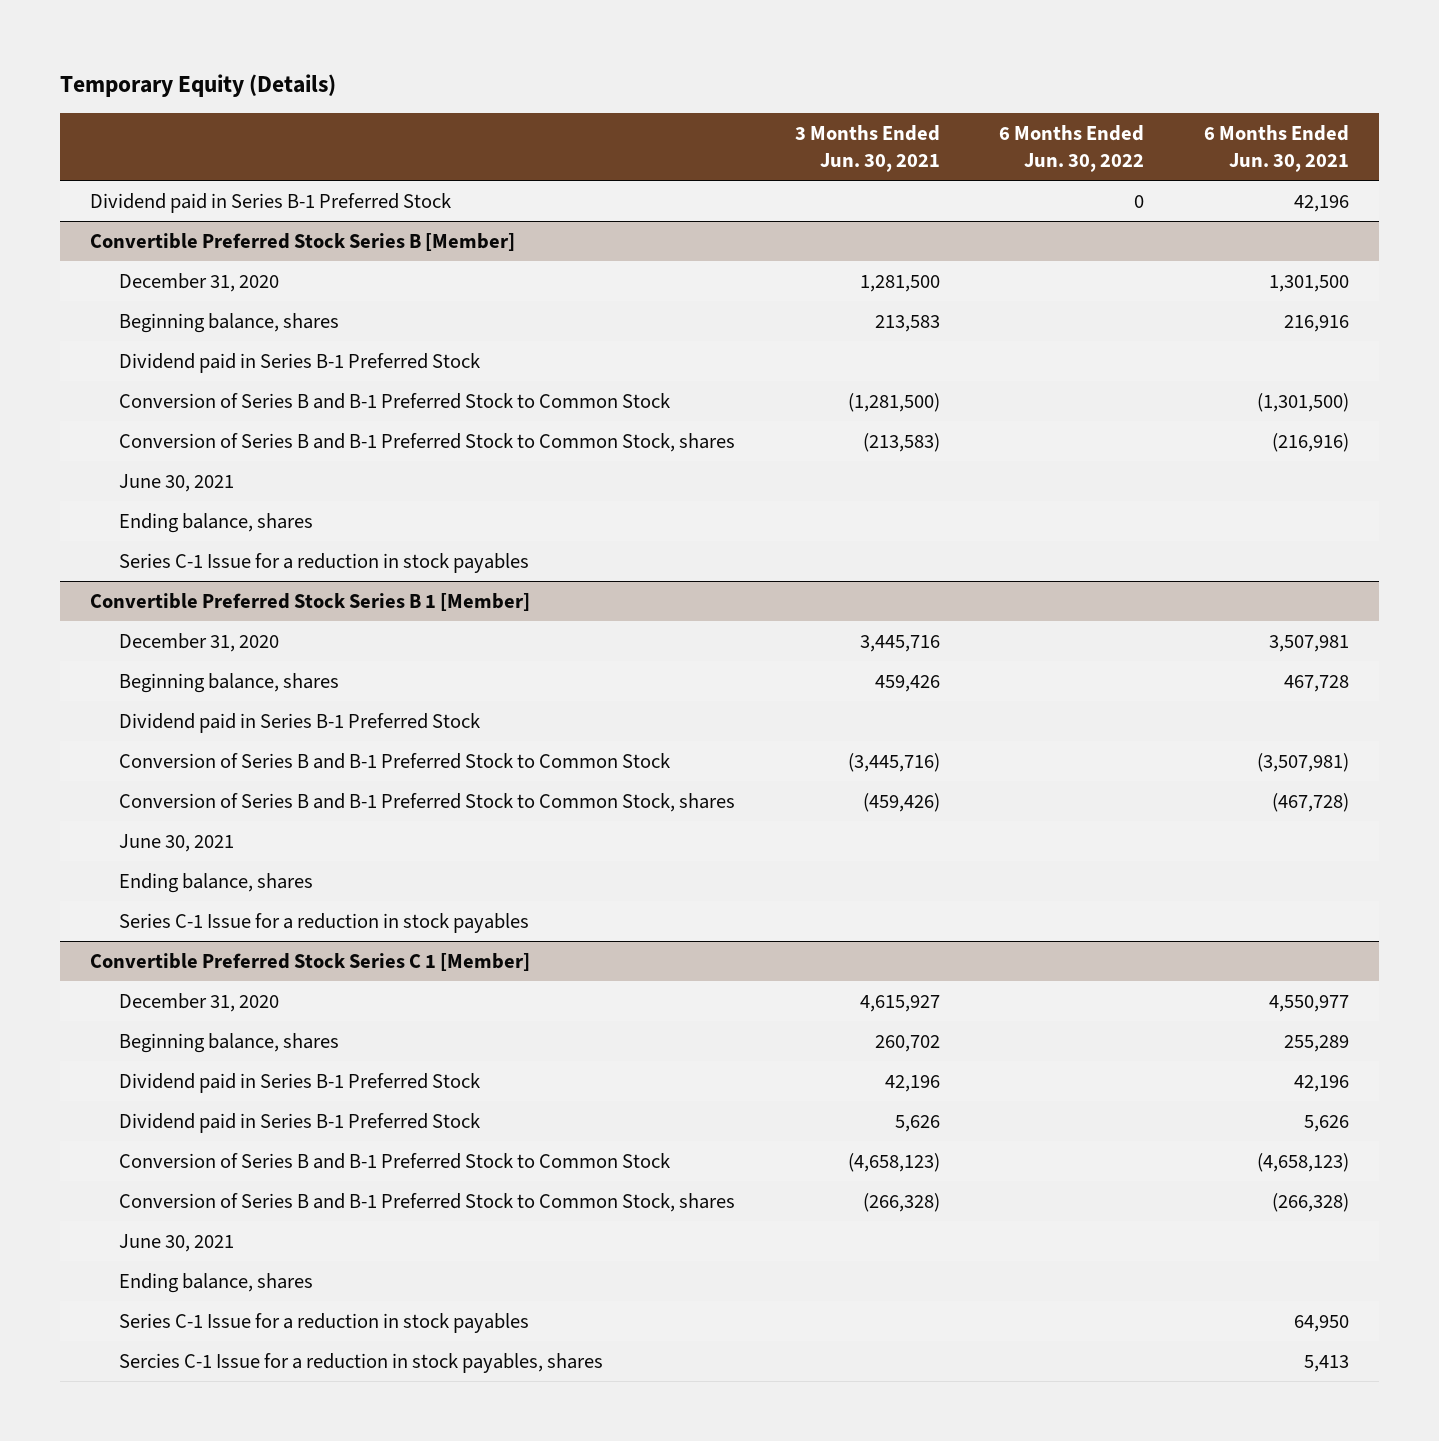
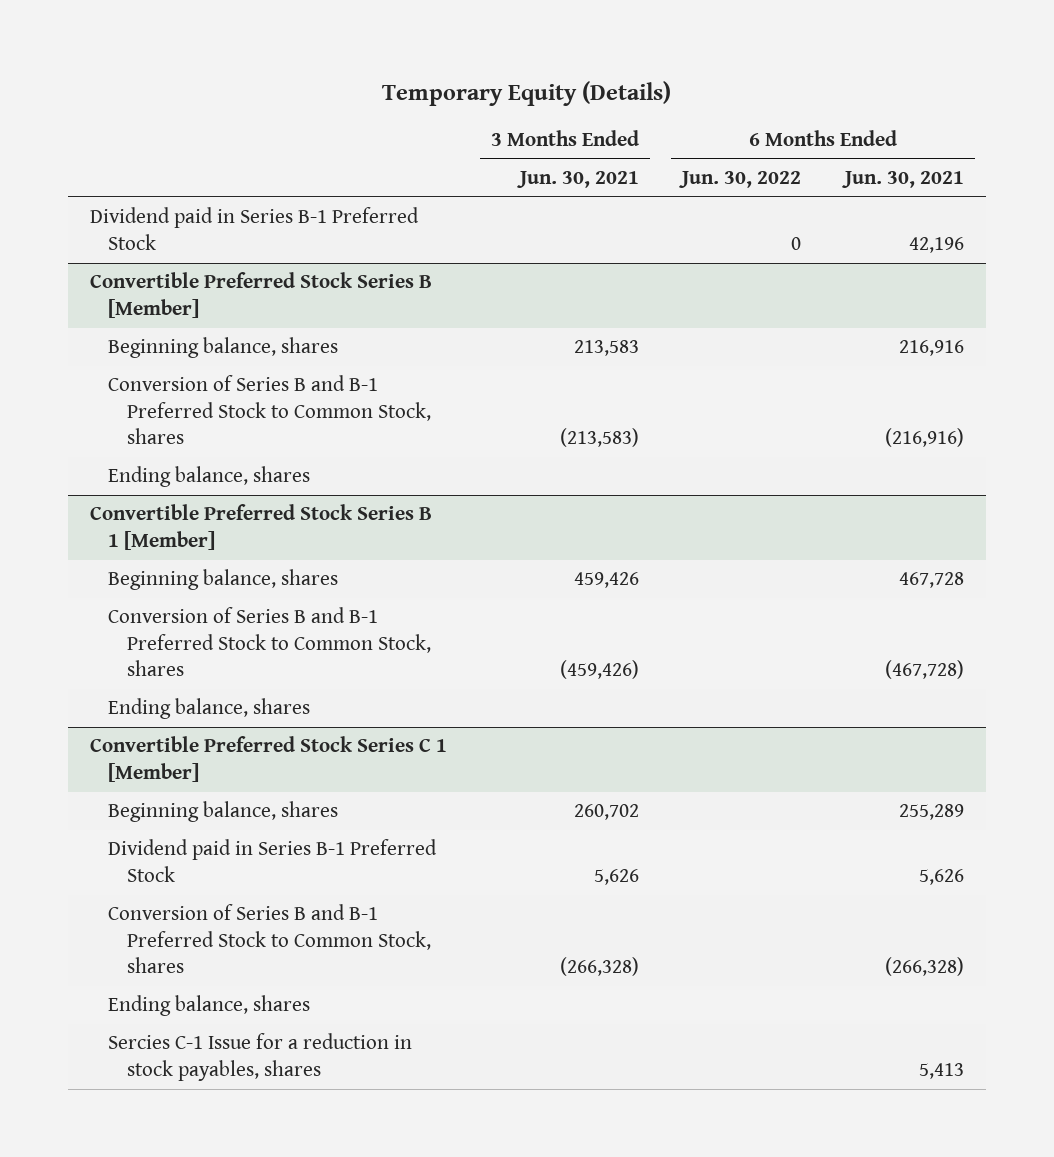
[119,272,280,292] December 31, 2020 -> none
[119,352,481,373] Dividend paid in Series B-1 Preferred Stock -> none
[119,392,671,409] Conversion of Series B and B-1 Preferred Stock to Common Stock -> none
[119,473,235,492] June 30, 2021 -> none
[119,552,530,573] Series C-1 Issue for a reduction in stock payables -> none
[119,632,280,652] December 31, 2020 -> none
[119,712,481,733] Dividend paid in Series B-1 Preferred Stock -> none
[119,752,671,769] Conversion of Series B and B-1 Preferred Stock to Common Stock -> none
[119,833,235,852] June 30, 2021 -> none
[119,912,530,933] Series C-1 Issue for a reduction in stock payables -> none
[119,992,280,1012] December 31, 2020 -> none
[119,1072,481,1093] Dividend paid in Series B-1 Preferred Stock -> none
[119,1152,671,1169] Conversion of Series B and B-1 Preferred Stock to Common Stock -> none
[119,1233,235,1252] June 30, 2021 -> none
[119,1312,530,1333] Series C-1 Issue for a reduction in stock payables -> none

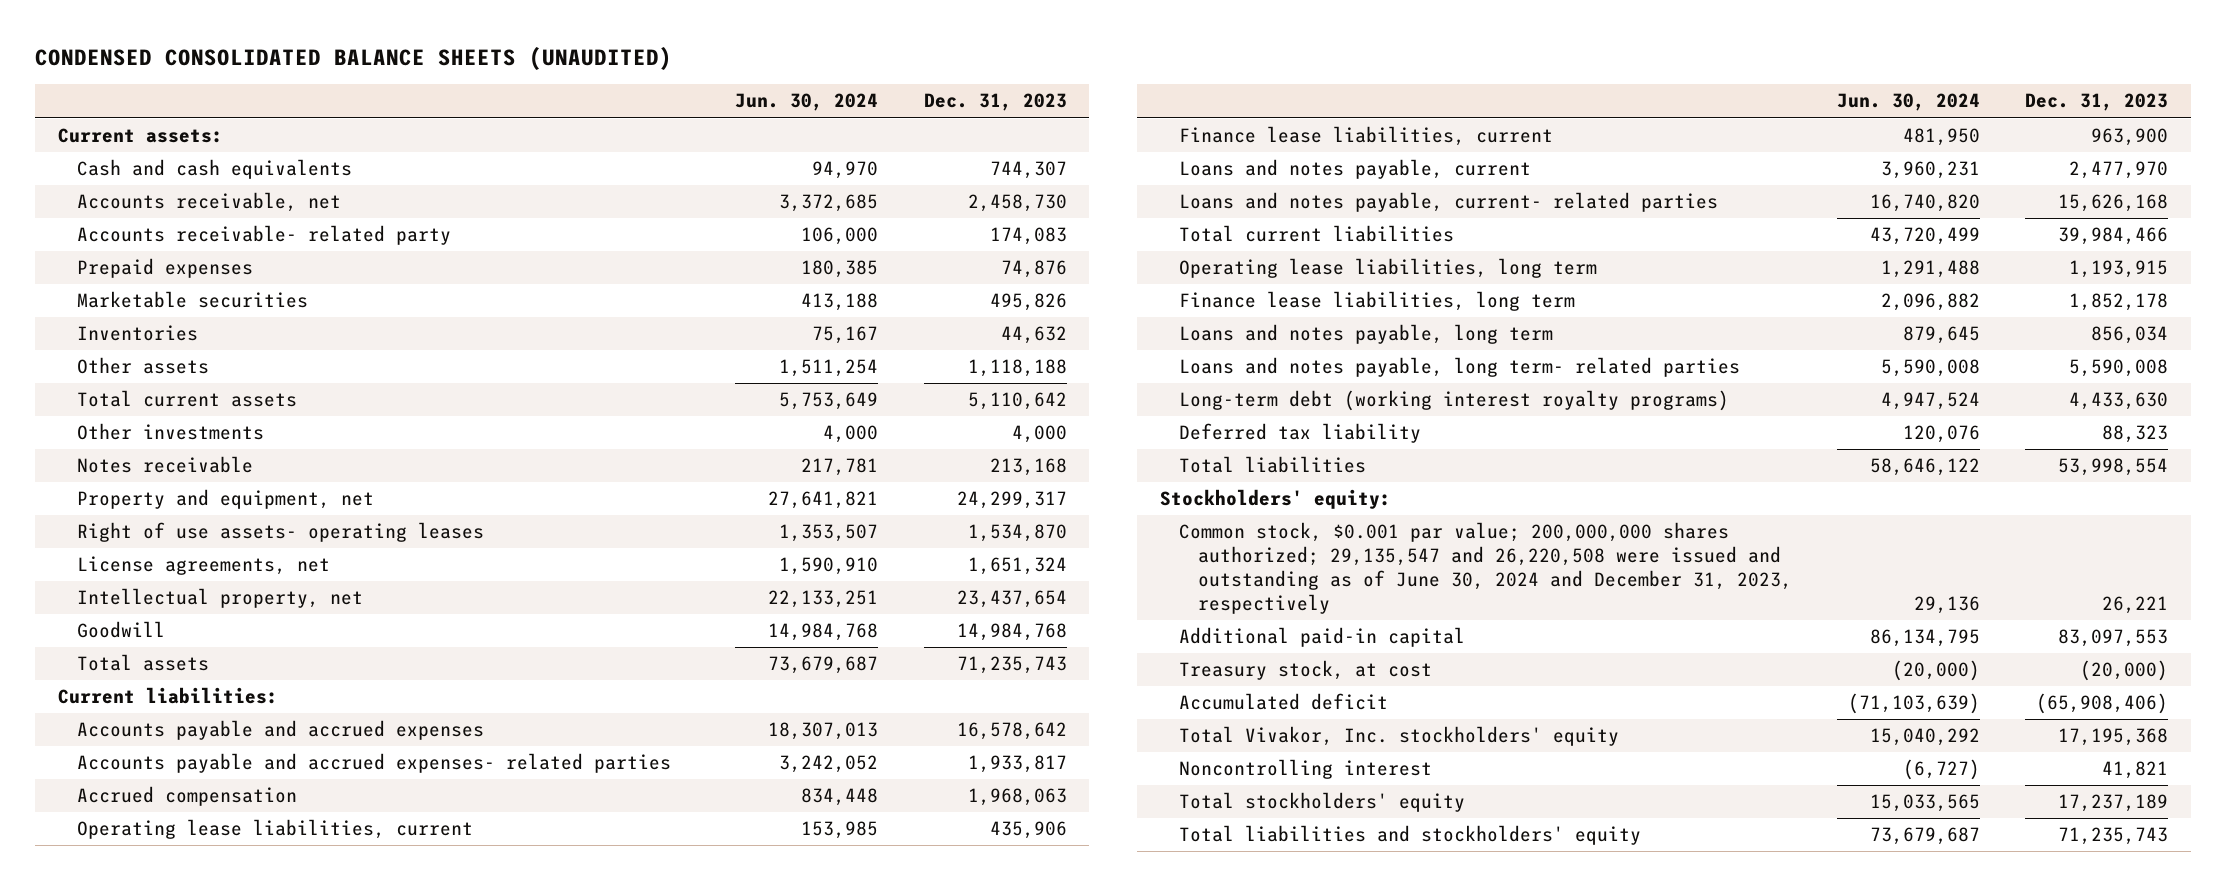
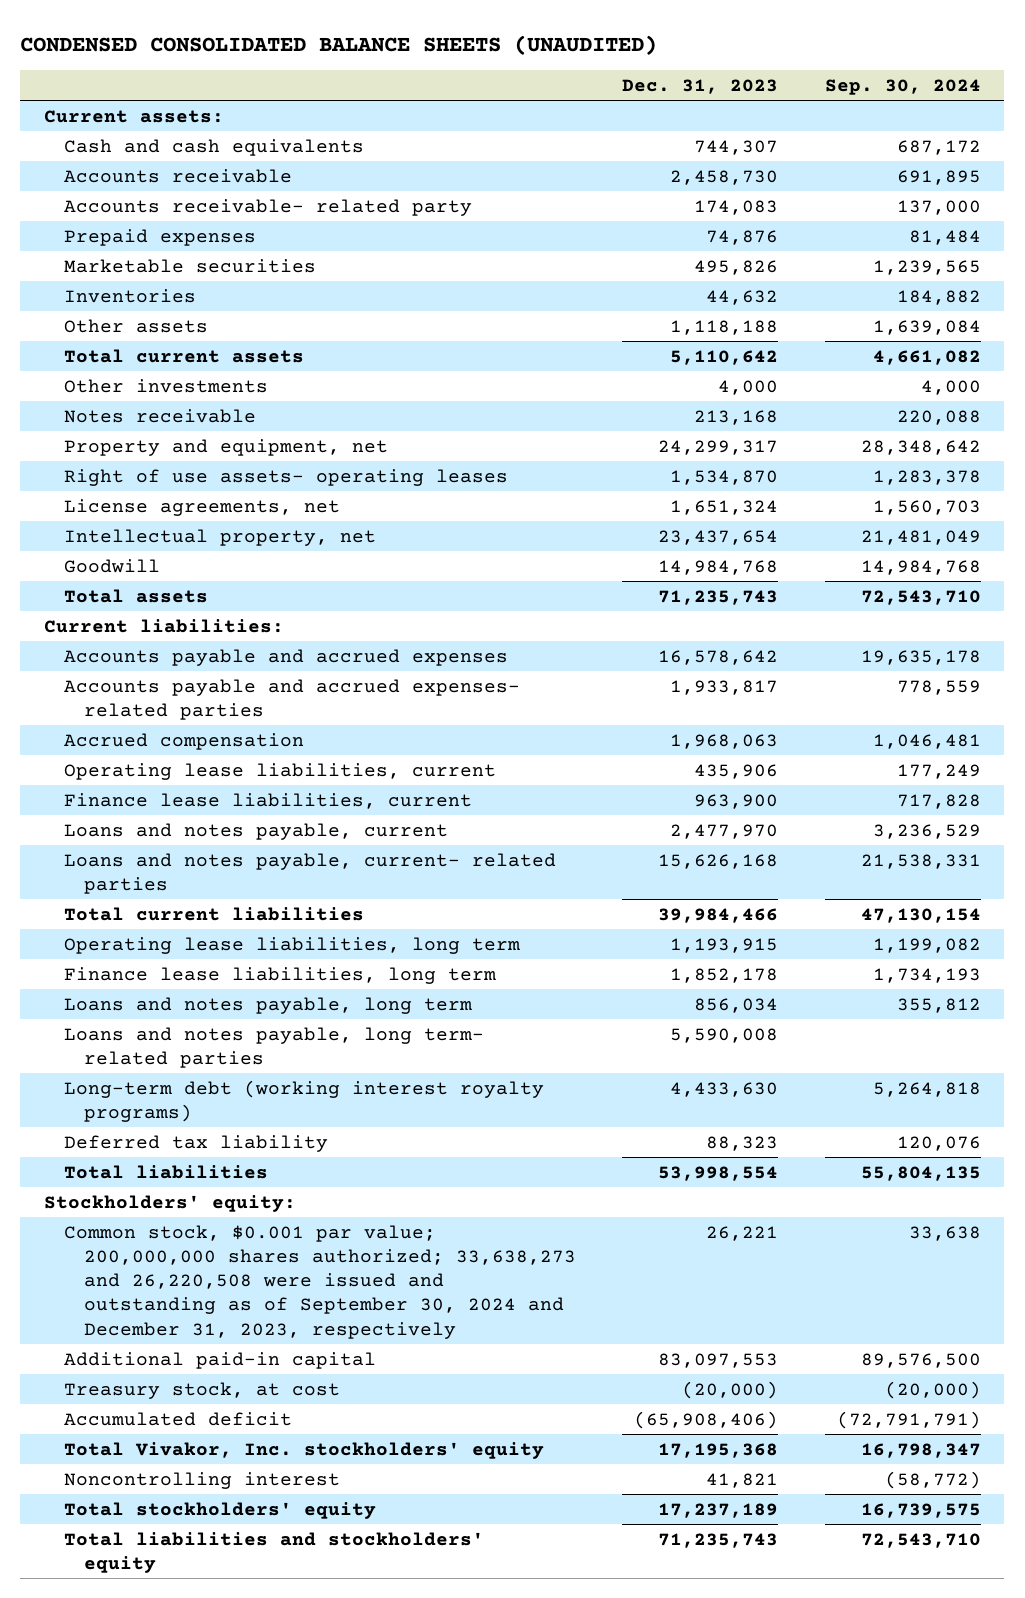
[735,93,879,112] Jun. 30, 2024 -> none
none -> [824,78,981,95] Sep. 30, 2024
[76,192,341,213] Accounts receivable, net -> [63,168,292,183] Accounts receivable
[1178,522,1792,614] Common stock, $0.001 par value; 200,000,000 shares authorized; 29,135,547 and 26,220,508 were issued and outstanding as of June 30, 2024 and December 31, 2023, respectively -> [63,1224,576,1339] Common stock, $0.001 par value; 200,000,000 shares authorized; 33,638,273 and 26,220,508 were issued and outstanding as of September 30, 2024 and December 31, 2023, respectively

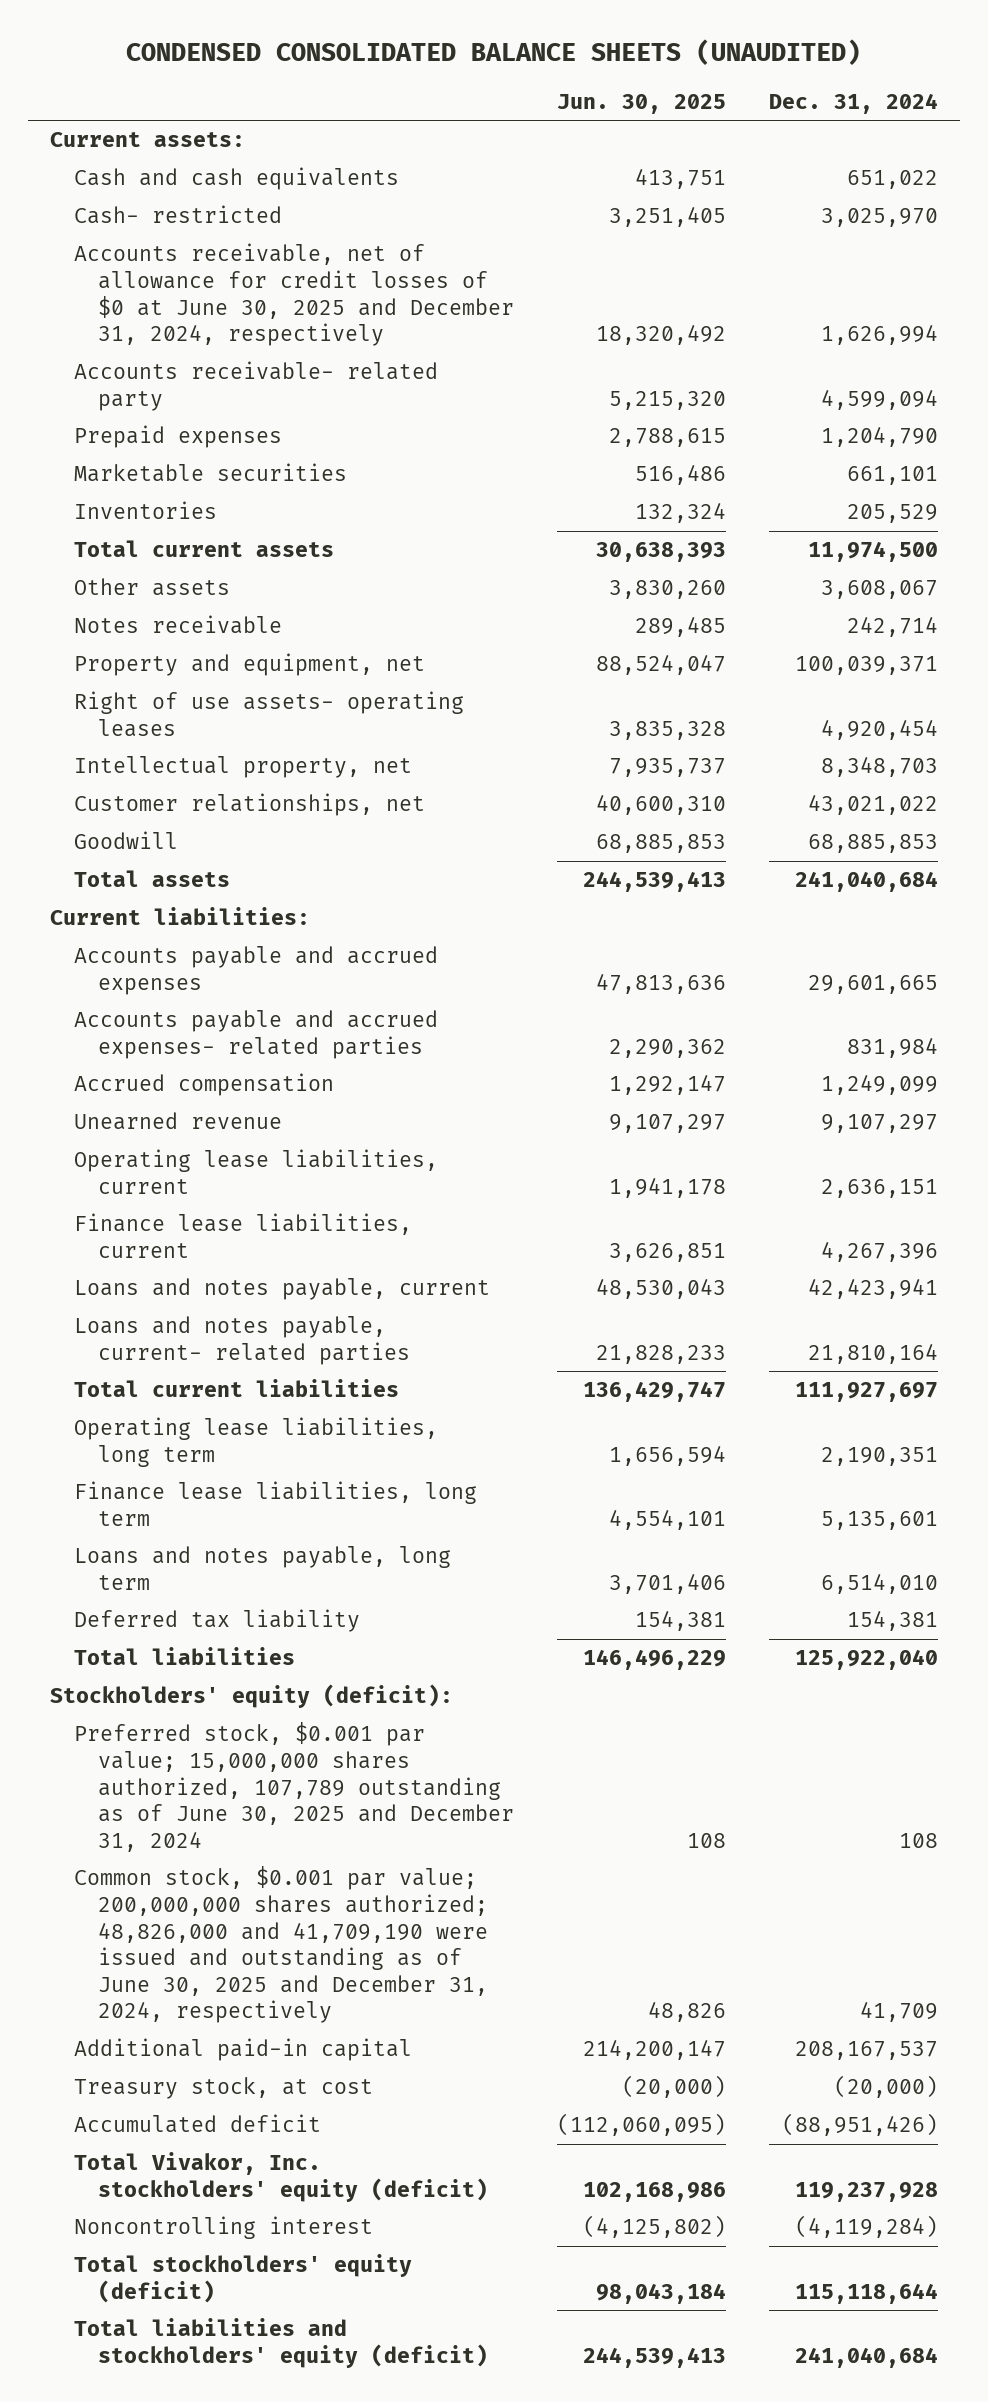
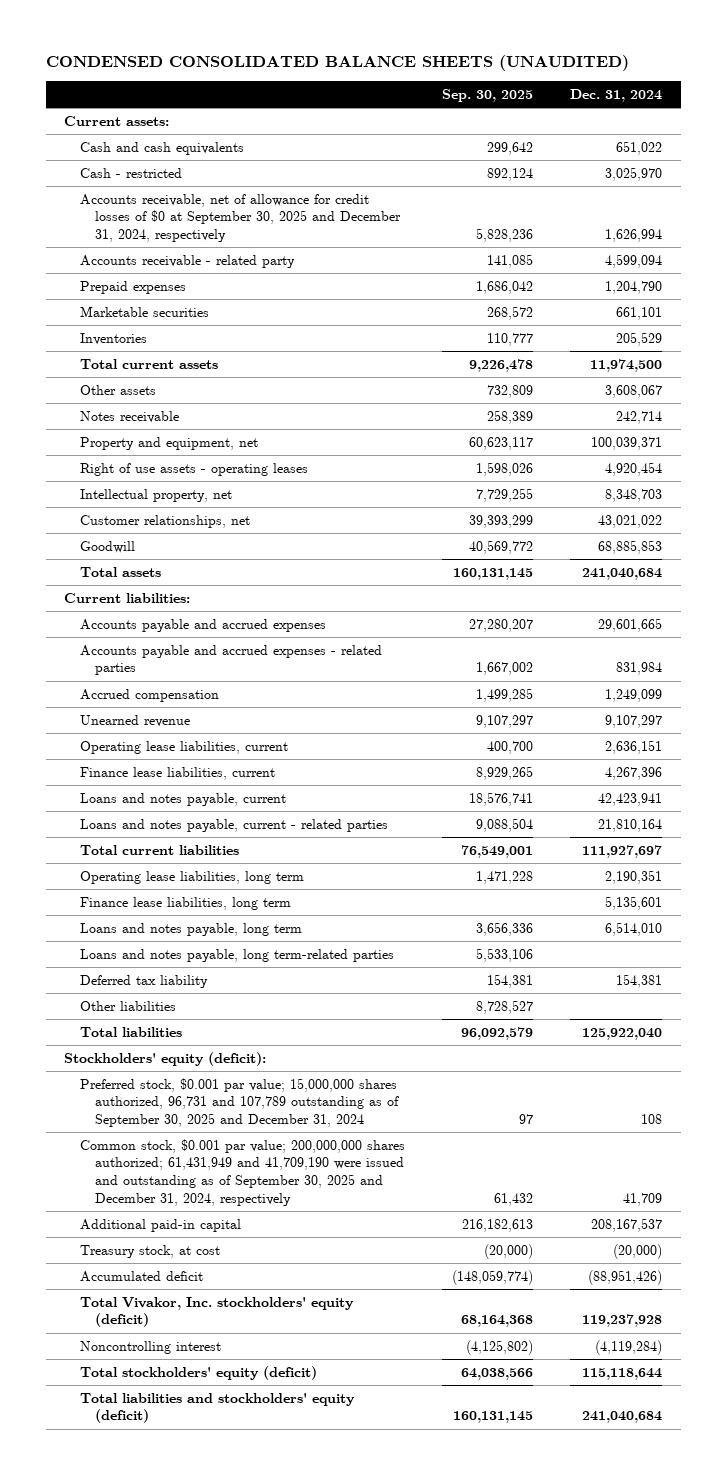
[557,93,727,114] Jun. 30, 2025 -> none
none -> [441,88,533,102] Sep. 30, 2025
[73,205,282,225] Cash- restricted -> [79,167,182,178] Cash - restricted
[73,243,515,347] Accounts receivable, net of allowance for credit losses of $0 at June 30, 2025 and December 31, 2024, respectively -> [79,193,401,243] Accounts receivable, net of allowance for credit losses of $0 at September 30, 2025 and December 31, 2024, respectively
[73,361,438,411] Accounts receivable- related party -> [79,254,295,268] Accounts receivable - related party
[73,691,464,737] Right of use assets- operating leases -> [79,462,308,476] Right of use assets - operating leases
[73,1010,438,1059] Accounts payable and accrued expenses- related parties -> [79,644,382,676] Accounts payable and accrued expenses - related parties
[73,1316,411,1365] Loans and notes payable, current- related parties -> [79,818,388,832] Loans and notes payable, current - related parties
none -> [79,948,394,962] Loans and notes payable, long term-related parties
none -> [79,1000,176,1011] Other liabilities
[73,1722,515,1852] Preferred stock, $0.001 par value; 15,000,000 shares authorized, 107,789 outstanding as of June 30, 2025 and December 31, 2024 -> [79,1077,399,1128] Preferred stock, $0.001 par value; 15,000,000 shares authorized, 96,731 and 107,789 outstanding as of September 30, 2025 and December 31, 2024
[73,1866,489,2024] Common stock, $0.001 par value; 200,000,000 shares authorized; 48,826,000 and 41,709,190 were issued and outstanding as of June 30, 2025 and December 31, 2024, respectively -> [79,1138,405,1206] Common stock, $0.001 par value; 200,000,000 shares authorized; 61,431,949 and 41,709,190 were issued and outstanding as of September 30, 2025 and December 31, 2024, respectively

